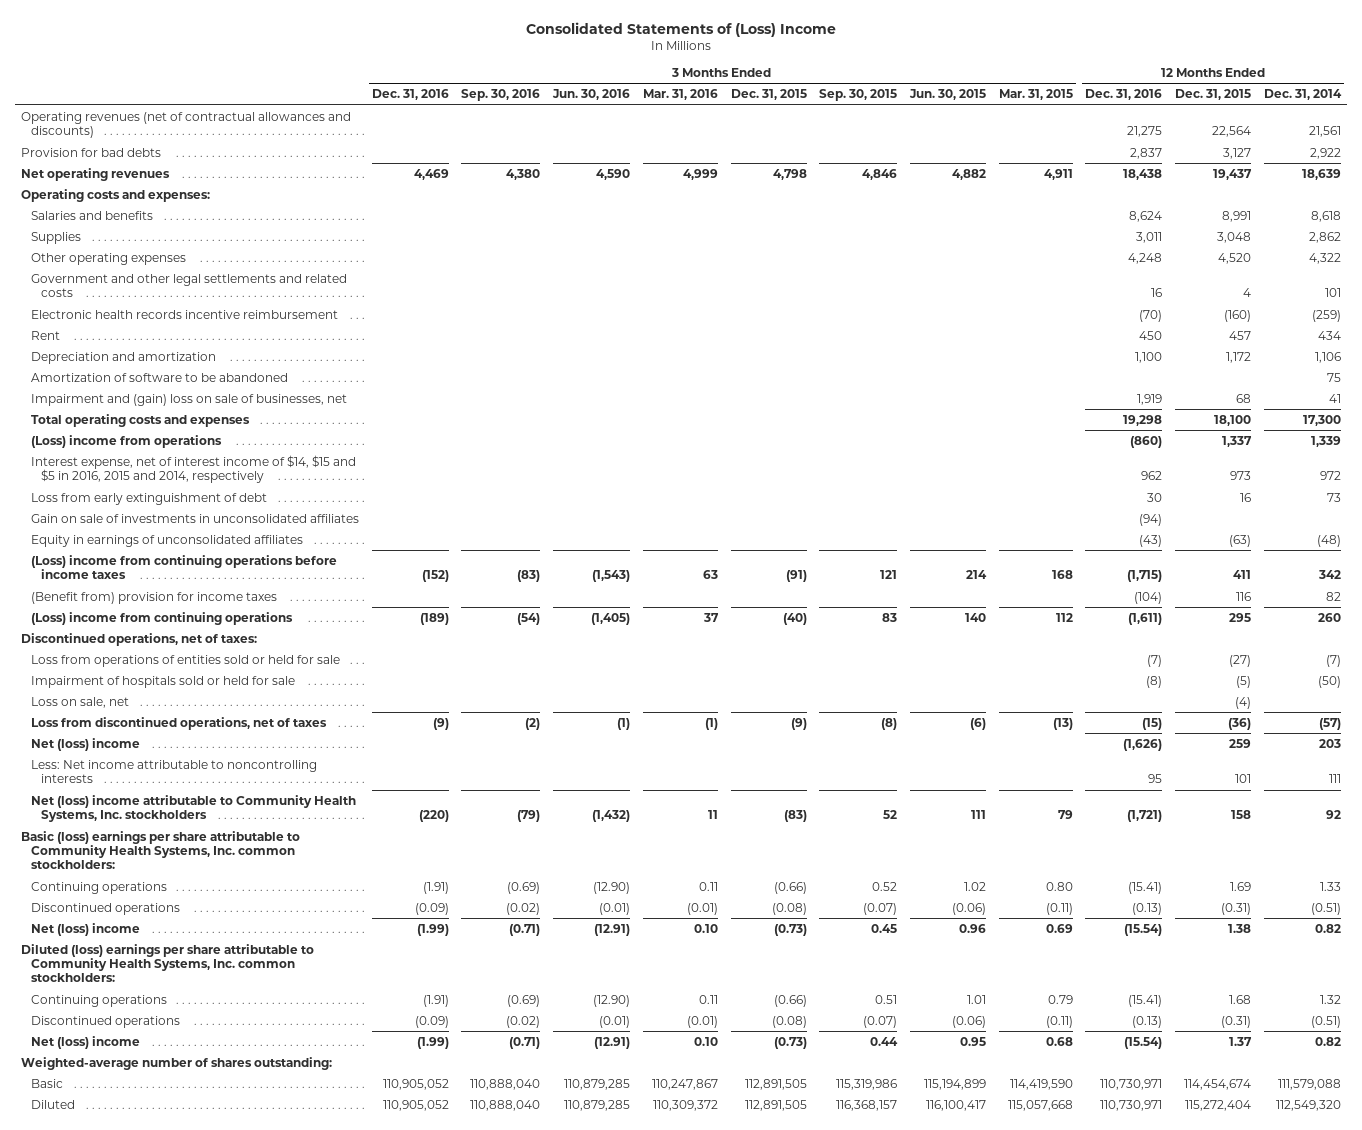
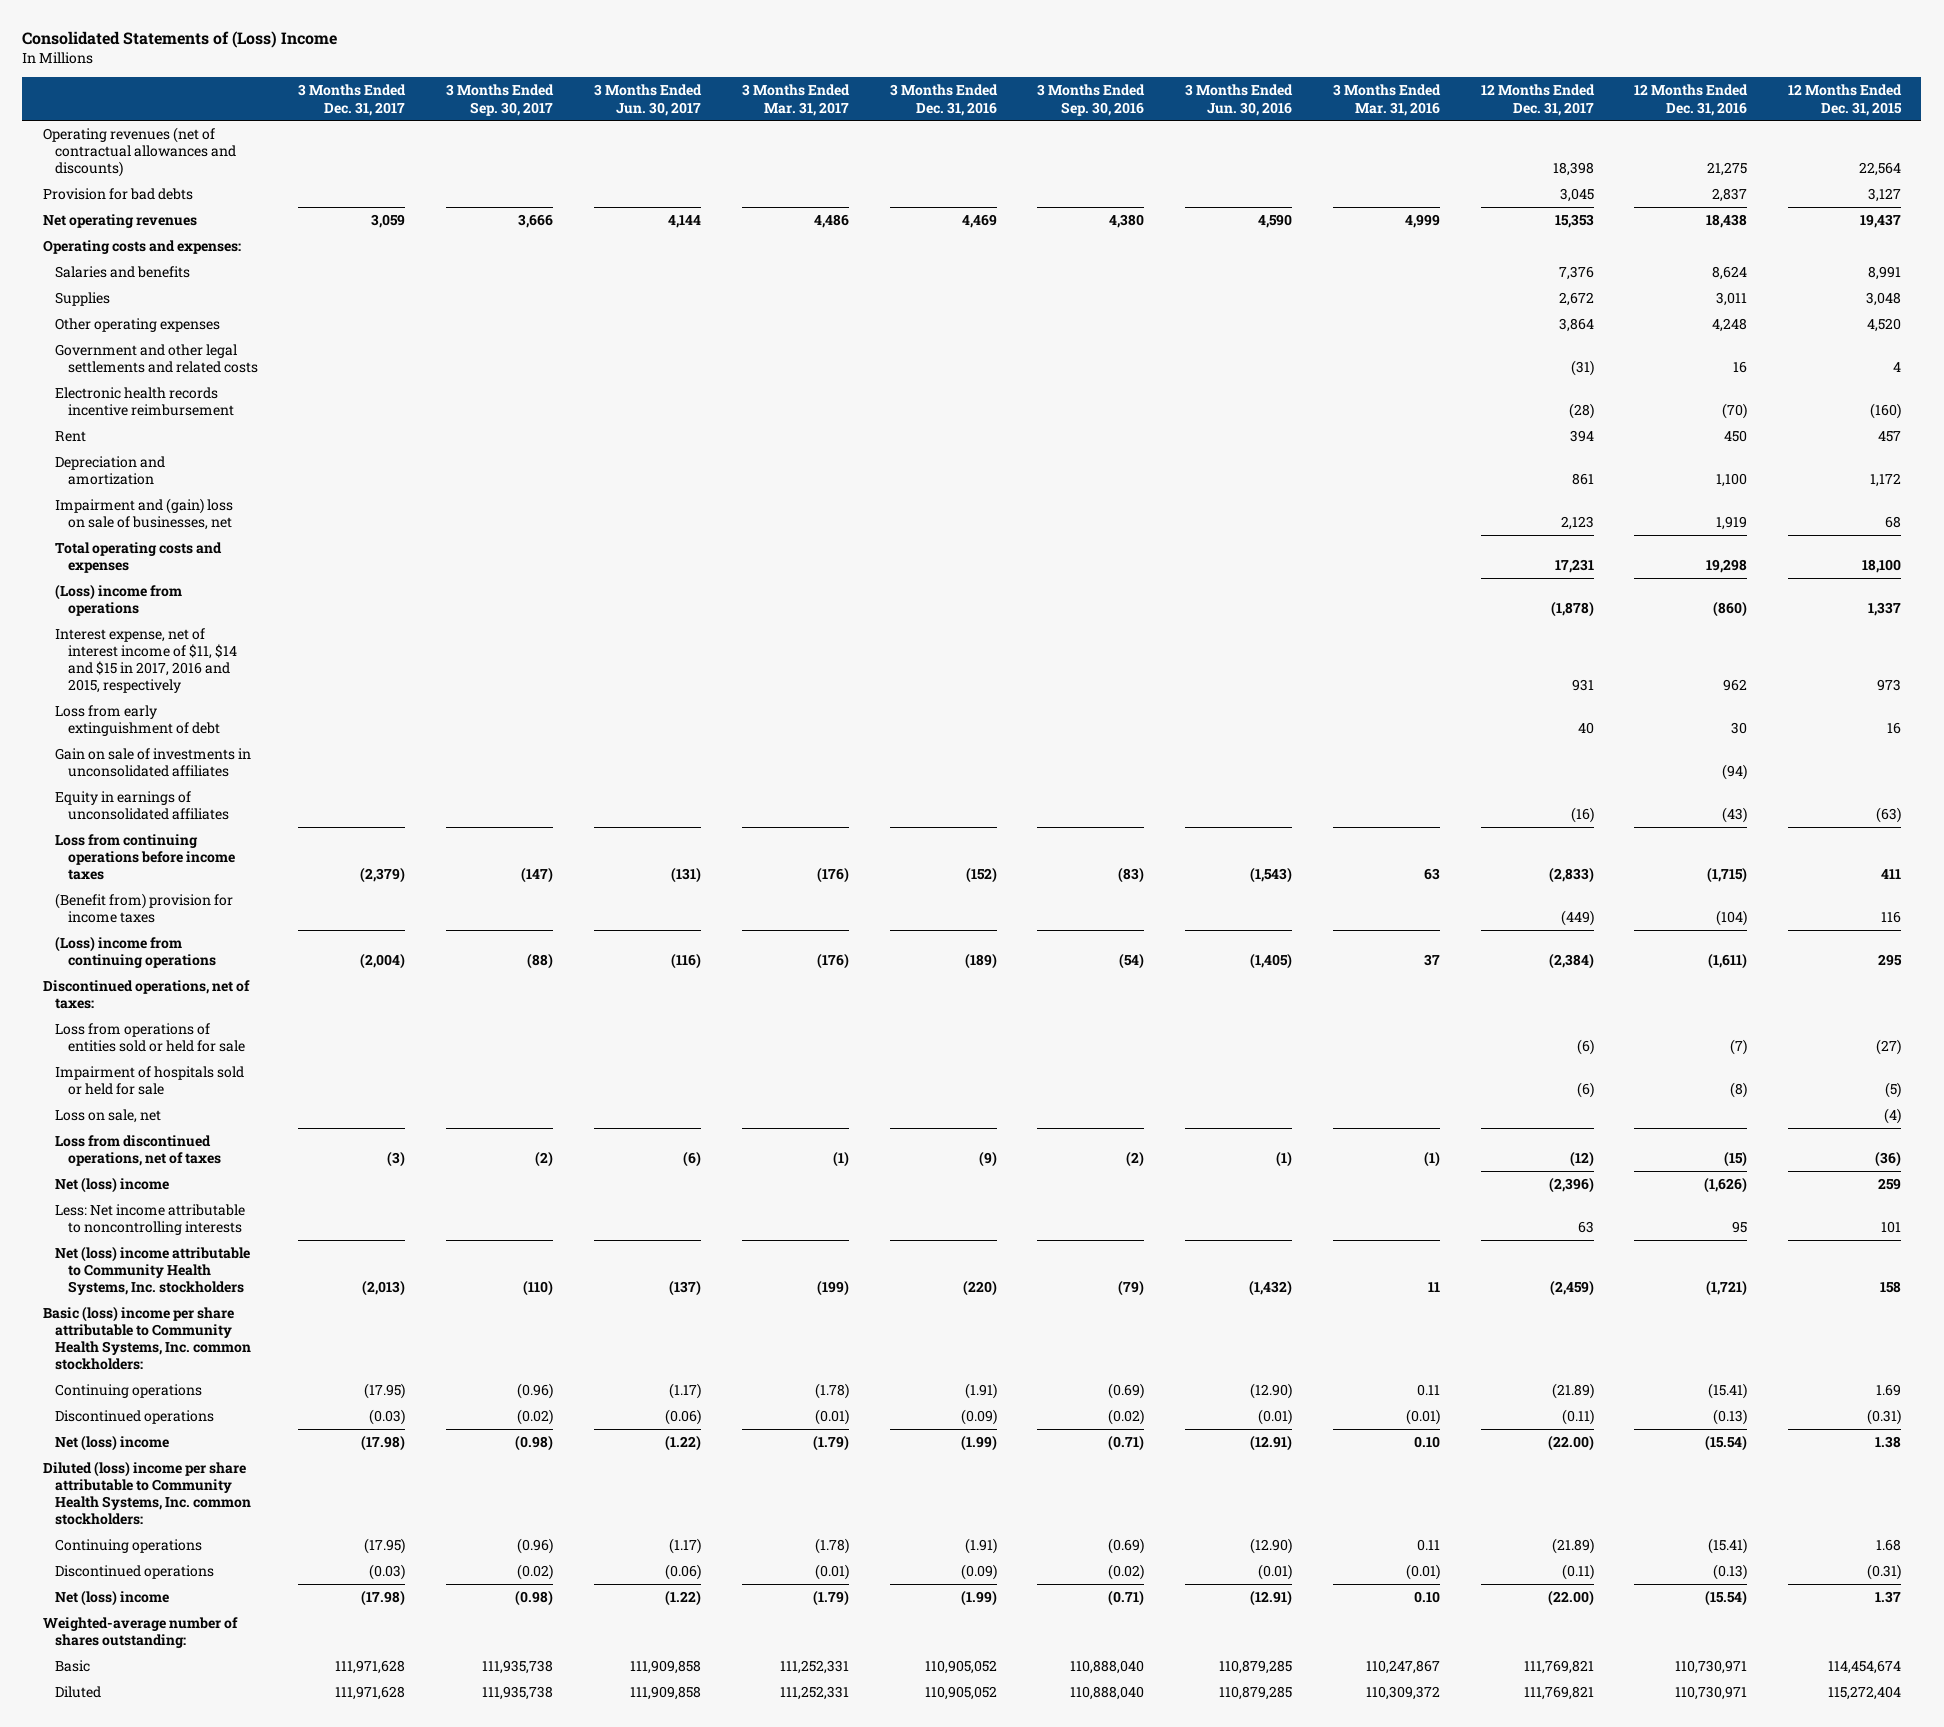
[730,89,807,101] Dec. 31, 2015 -> none
[819,89,898,102] Sep. 30, 2015 -> none
[909,89,987,101] Jun. 30, 2015 -> none
[998,89,1073,101] Mar. 31, 2015 -> none
[1263,89,1342,101] Dec. 31, 2014 -> none
none -> [298,84,407,116] 3 Months Ended Dec. 31, 2017
none -> [446,84,555,116] 3 Months Ended Sep. 30, 2017
none -> [593,84,702,116] 3 Months Ended Jun. 30, 2017
none -> [741,84,850,116] 3 Months Ended Mar. 31, 2017
none -> [1480,84,1595,116] 12 Months Ended Dec. 31, 2017
[31,372,289,382] Amortization of software to be abandoned -> none
[31,454,357,484] Interest expense, net of interest income of $14, $15 and $5 in 2016, 2015 and 2014, respectively -> [55,627,237,694] Interest expense, net of interest income of $11, $14 and $15 in 2017, 2016 and 2015, respectively
[31,554,338,580] (Loss) income from continuing operations before income taxes -> [55,833,235,881] Loss from continuing operations before income taxes
[21,830,301,870] Basic (loss) earnings per share attributable to Community Health Systems, Inc. common stockholders: -> [42,1305,252,1371] Basic (loss) income per share attributable to Community Health Systems, Inc. common stockholders:
[21,943,315,983] Diluted (loss) earnings per share attributable to Community Health Systems, Inc. common stockholders: -> [42,1460,252,1526] Diluted (loss) income per share attributable to Community Health Systems, Inc. common stockholders:

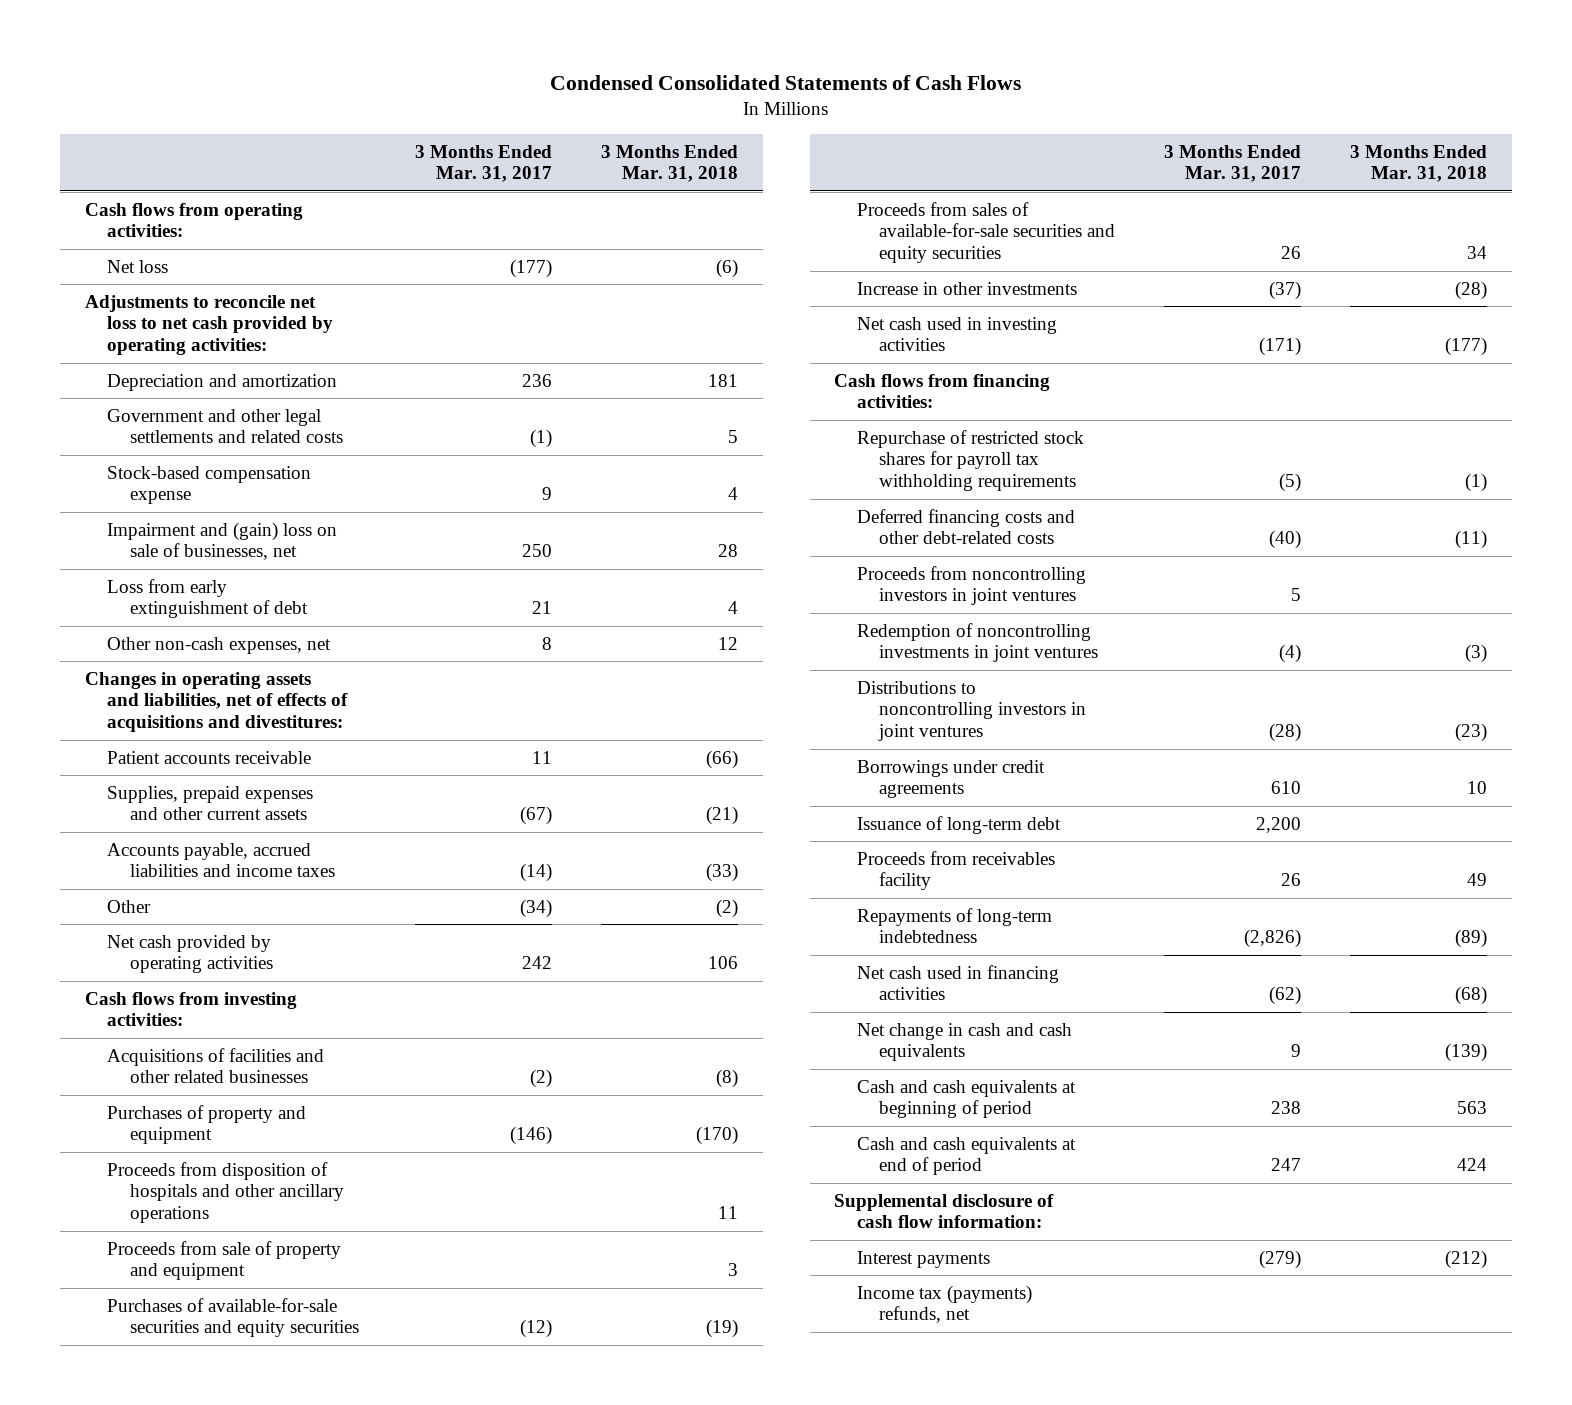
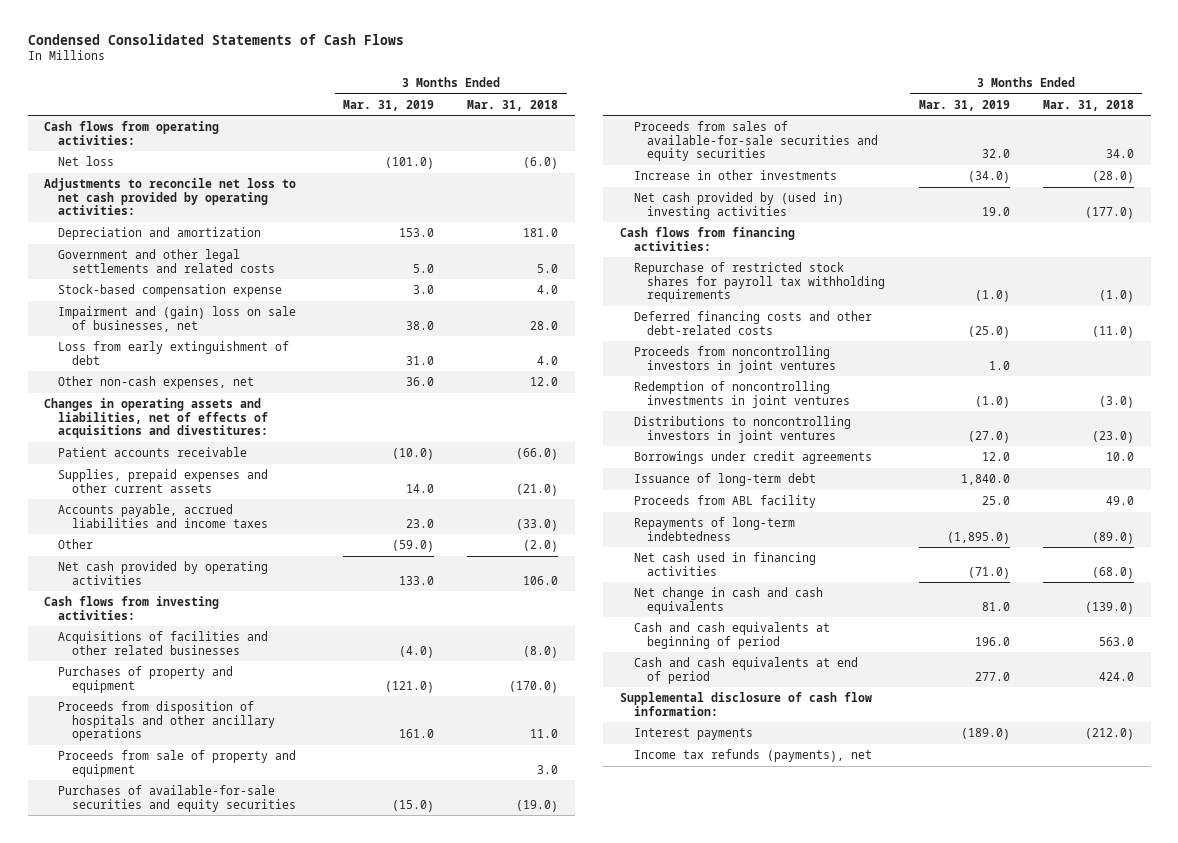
[415,144,553,183] 3 Months Ended Mar. 31, 2017 -> none
none -> [342,99,434,111] Mar. 31, 2019
[716,258,739,278] (6) -> [523,157,559,170] (6.0)
[708,373,739,387] 181 -> [523,228,559,238] 181.0
[728,430,739,444] 5 -> [537,263,559,273] 5.0
[728,487,739,501] 4 -> [537,285,559,295] 4.0
[718,544,739,558] 28 -> [530,320,559,330] 28.0
[728,601,739,615] 4 -> [537,355,559,365] 4.0
[718,636,739,650] 12 -> [530,377,559,387] 12.0
[706,749,739,769] (66) -> [516,448,559,461] (66.0)
[706,806,739,826] (21) -> [516,483,559,496] (21.0)
[706,863,739,883] (33) -> [516,518,559,531] (33.0)
[716,898,739,918] (2) -> [523,540,559,553] (2.0)
[708,956,739,970] 106 -> [523,575,559,585] 106.0
[716,1069,739,1089] (8) -> [523,645,559,658] (8.0)
[696,1126,739,1146] (170) -> [509,680,559,693] (170.0)
[718,1206,739,1220] 11 -> [530,728,559,738] 11.0
[728,1263,739,1277] 3 -> [537,764,559,774] 3.0
[706,1319,739,1339] (19) -> [516,799,559,812] (19.0)
[1467,246,1488,260] 34 -> [1105,148,1134,158] 34.0
[1455,280,1488,300] (28) -> [1091,171,1134,184] (28.0)
[856,316,1057,352] Net cash used in investing activities -> [633,192,844,219] Net cash provided by (used in) investing activities
[1445,337,1488,357] (177) -> [1084,206,1134,219] (177.0)
[1465,473,1488,493] (1) -> [1098,289,1134,302] (1.0)
[1455,530,1488,550] (11) -> [1091,325,1134,338] (11.0)
[1465,644,1488,664] (3) -> [1098,395,1134,408] (3.0)
[1455,723,1488,743] (23) -> [1091,430,1134,443] (23.0)
[1467,781,1488,795] 10 -> [1105,452,1134,462] 10.0
[856,850,1055,891] Proceeds from receivables facility -> [633,495,816,509] Proceeds from ABL facility
[1467,873,1488,887] 49 -> [1105,496,1134,506] 49.0
[1455,929,1488,949] (89) -> [1091,531,1134,544] (89.0)
[1455,986,1488,1006] (68) -> [1091,566,1134,579] (68.0)
[1445,1043,1488,1063] (139) -> [1084,601,1134,614] (139.0)
[1457,1101,1488,1115] 563 -> [1098,636,1134,646] 563.0
[1457,1158,1488,1172] 424 -> [1098,671,1134,681] 424.0
[1445,1249,1488,1269] (212) -> [1084,728,1134,741] (212.0)
[856,1284,1032,1324] Income tax (payments) refunds, net -> [633,749,872,763] Income tax refunds (payments), net

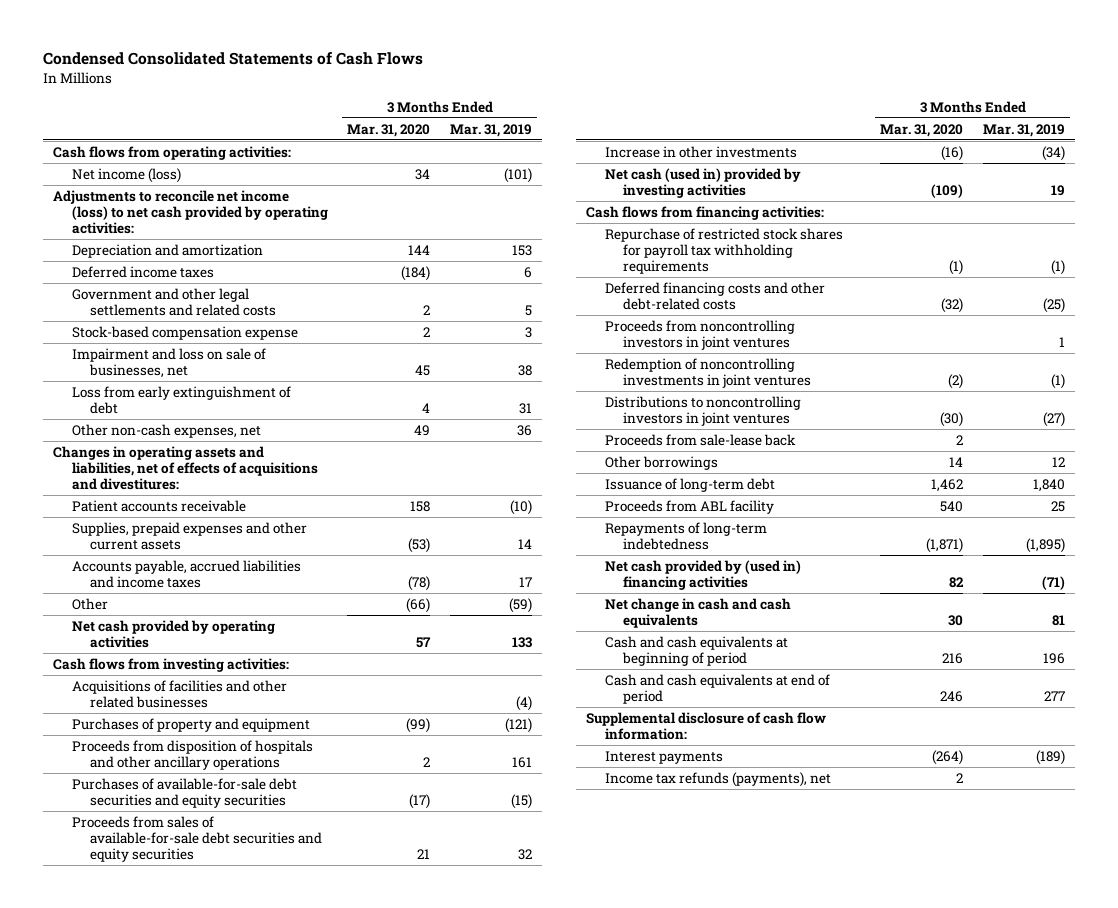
[467,99,559,111] Mar. 31, 2018 -> none
none -> [347,123,431,137] Mar. 31, 2020
[57,156,114,167] Net loss -> [71,167,181,183] Net income (loss)
[384,157,434,170] (101.0) -> [504,167,533,183] (101)
[44,178,297,215] Adjustments to reconcile net loss to net cash provided by operating activities: -> [52,189,328,234] Adjustments to reconcile net income (loss) to net cash provided by operating activities:
[398,228,434,238] 153.0 -> [512,244,533,256] 153
none -> [71,265,214,278] Deferred income taxes
[412,263,434,273] 5.0 -> [525,304,533,316] 5
[412,285,434,295] 3.0 -> [525,326,533,338] 3
[57,306,296,332] Impairment and (gain) loss on sale of businesses, net -> [71,347,266,378] Impairment and loss on sale of businesses, net
[405,320,434,330] 38.0 -> [518,364,533,376] 38
[405,355,434,365] 31.0 -> [519,402,533,414] 31
[405,377,434,387] 36.0 -> [517,424,533,436] 36
[391,448,434,461] (10.0) -> [510,499,533,515] (10)
[405,483,434,493] 14.0 -> [518,538,533,549] 14
[405,518,434,528] 23.0 -> [519,576,533,587] 17
[391,540,434,553] (59.0) -> [509,597,533,613] (59)
[398,575,434,585] 133.0 -> [512,636,533,648] 133
[57,750,296,777] Proceeds from sale of property and equipment -> none
[398,645,434,658] (4.0) -> [516,695,533,711] (4)
[384,680,434,693] (121.0) -> [505,717,533,733] (121)
[398,728,434,738] 161.0 -> [512,756,533,768] 161
[57,785,296,812] Purchases of available-for-sale securities and equity securities -> [71,777,297,808] Purchases of available-for-sale debt securities and equity securities
[391,799,434,812] (15.0) -> [511,793,533,809] (15)
[633,121,879,161] Proceeds from sales of available-for-sale securities and equity securities -> [71,815,323,862] Proceeds from sales of available-for-sale debt securities and equity securities
[981,148,1010,158] 32.0 -> [518,848,533,860] 32
[967,171,1010,184] (34.0) -> [1041,145,1065,161] (34)
[633,192,844,219] Net cash provided by (used in) investing activities -> [604,167,801,198] Net cash (used in) provided by investing activities
[981,206,1010,216] 19.0 -> [1050,184,1065,196] 19
[633,451,872,465] Borrowings under credit agreements -> none
[974,289,1010,302] (1.0) -> [1050,259,1065,275] (1)
[967,325,1010,338] (25.0) -> [1042,297,1065,313] (25)
[988,360,1010,370] 1.0 -> [1058,336,1065,347] 1
[974,395,1010,408] (1.0) -> [1050,373,1065,389] (1)
[967,430,1010,443] (27.0) -> [1042,411,1065,427] (27)
none -> [604,433,796,446] Proceeds from sale-lease back
none -> [604,455,718,470] Other borrowings
[960,474,1010,486] 1,840.0 -> [1032,478,1065,492] 1,840
[981,496,1010,506] 25.0 -> [1050,500,1065,512] 25
[946,531,1010,544] (1,895.0) -> [1025,537,1065,553] (1,895)
[633,552,816,576] Net cash used in financing activities -> [604,559,801,590] Net cash provided by (used in) financing activities
[967,566,1010,579] (71.0) -> [1041,575,1065,590] (71)
[981,601,1010,611] 81.0 -> [1051,614,1065,626] 81
[974,636,1010,646] 196.0 -> [1042,652,1065,664] 196
[974,671,1010,681] 277.0 -> [1043,690,1065,701] 277
[960,728,1010,741] (189.0) -> [1035,749,1065,765] (189)

